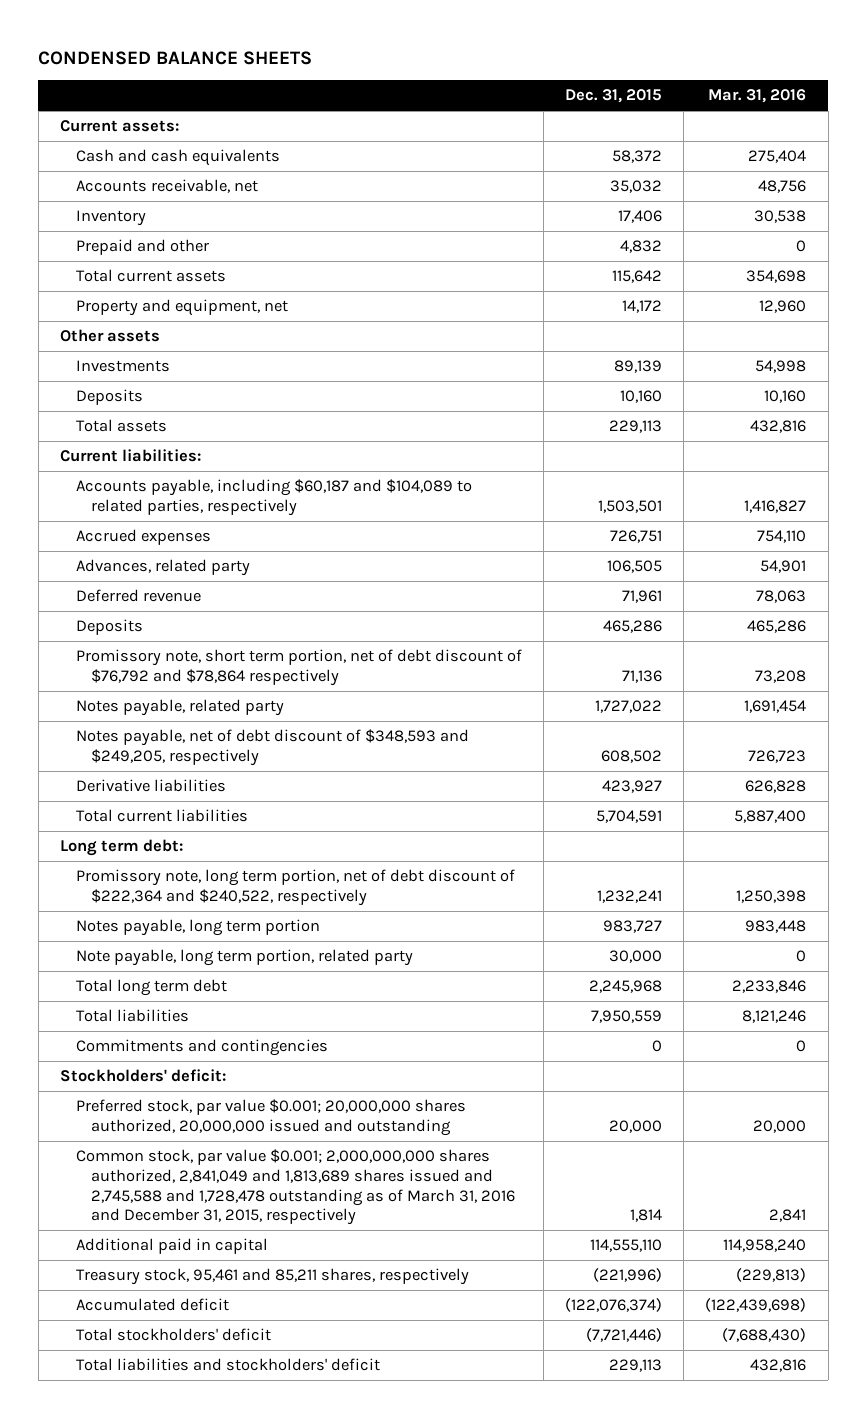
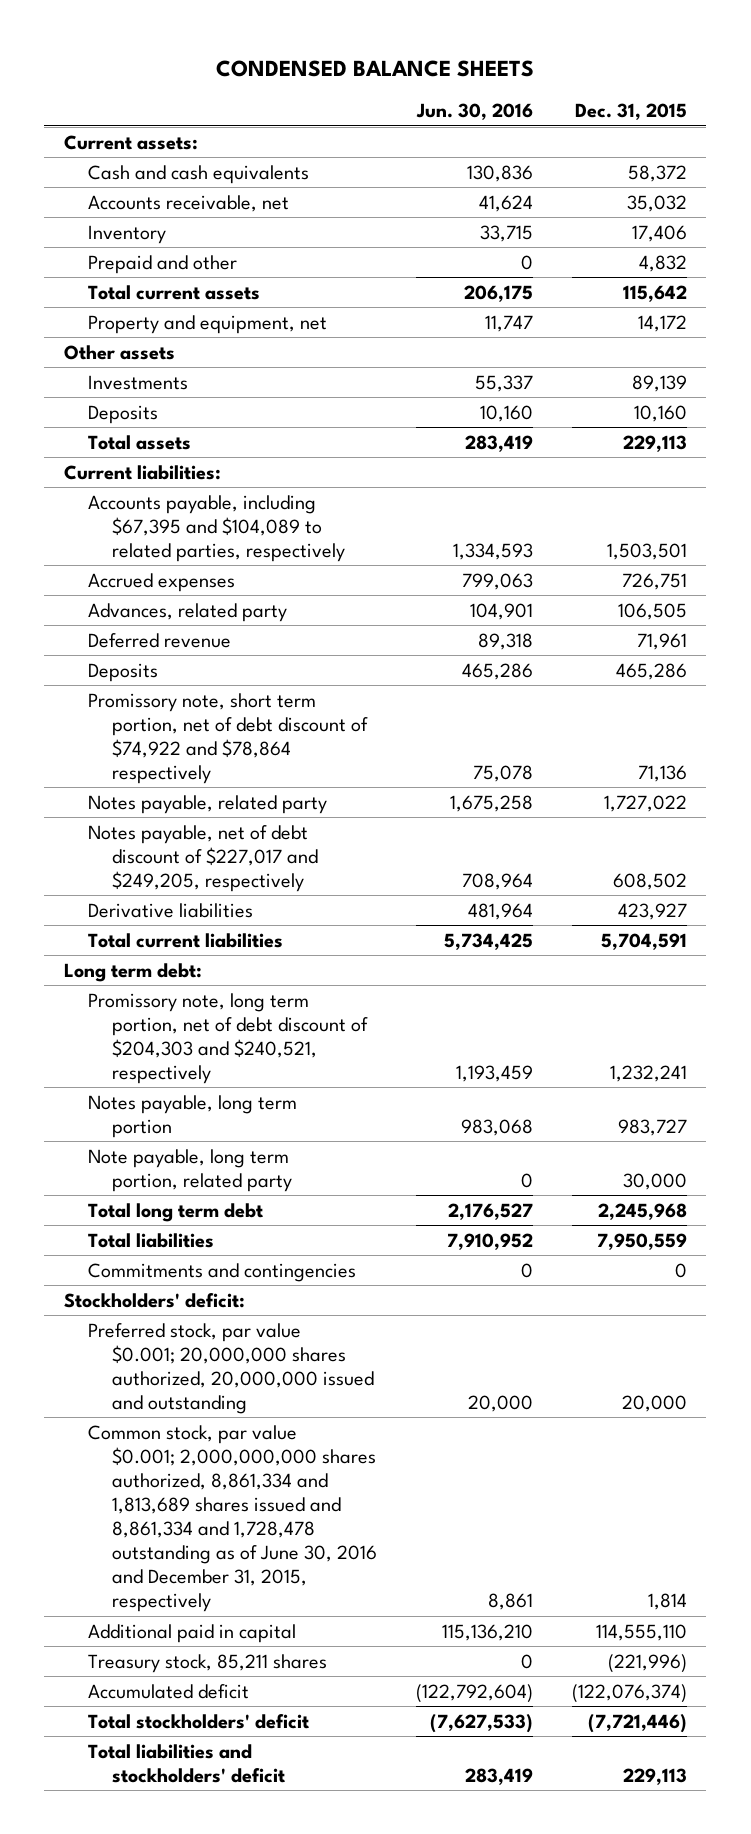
[708,89,807,104] Mar. 31, 2016 -> none
none -> [416,103,534,121] Jun. 30, 2016
[75,479,472,516] Accounts payable, including $60,187 and $104,089 to related parties, respectively -> [88,494,346,562] Accounts payable, including $67,395 and $104,089 to related parties, respectively
[75,649,522,686] Promissory note, short term portion, net of debt discount of $76,792 and $78,864 respectively -> [88,692,369,784] Promissory note, short term portion, net of debt discount of $74,922 and $78,864 respectively
[75,729,469,766] Notes payable, net of debt discount of $348,593 and $249,205, respectively -> [88,824,319,892] Notes payable, net of debt discount of $227,017 and $249,205, respectively
[75,869,515,906] Promissory note, long term portion, net of debt discount of $222,364 and $240,522, respectively -> [88,992,369,1084] Promissory note, long term portion, net of debt discount of $204,303 and $240,521, respectively
[75,1149,516,1226] Common stock, par value $0.001; 2,000,000,000 shares authorized, 2,841,049 and 1,813,689 shares issued and 2,745,588 and 1,728,478 outstanding as of March 31, 2016 and December 31, 2015, respectively -> [88,1424,378,1613] Common stock, par value $0.001; 2,000,000,000 shares authorized, 8,861,334 and 1,813,689 shares issued and 8,861,334 and 1,728,478 outstanding as of June 30, 2016 and December 31, 2015, respectively
[75,1268,469,1286] Treasury stock, 95,461 and 85,211 shares, respectively -> [88,1653,328,1673] Treasury stock, 85,211 shares

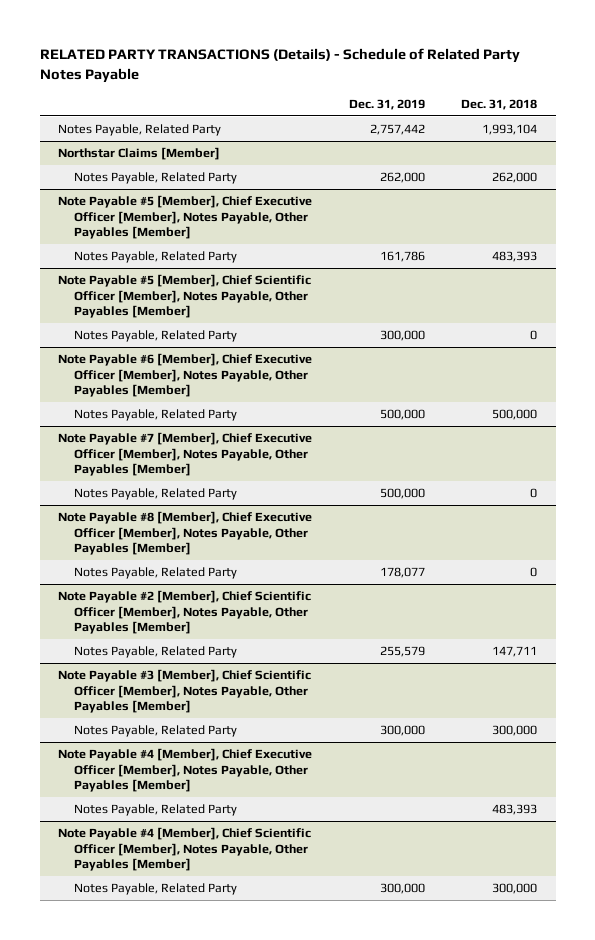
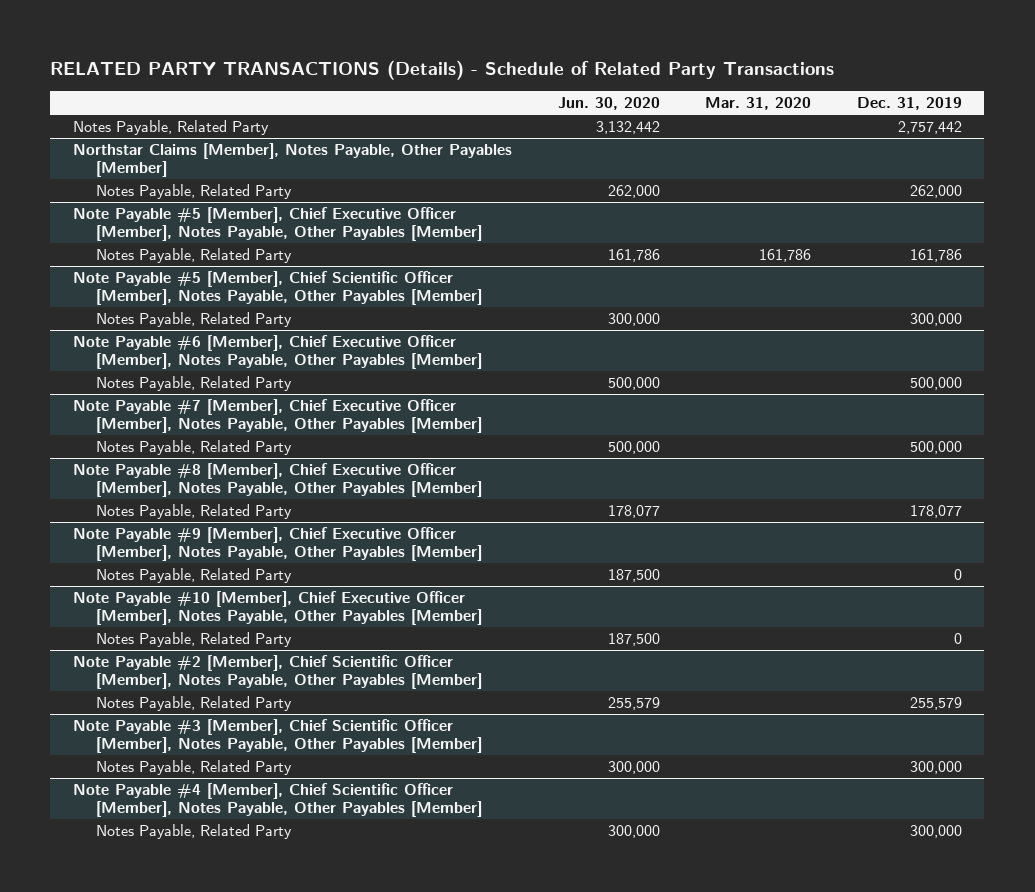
[39,48,520,84] RELATED PARTY TRANSACTIONS (Details) - Schedule of Related Party Notes Payable -> [50,60,835,81] RELATED PARTY TRANSACTIONS (Details) - Schedule of Related Party Transactions
[461,98,538,110] Dec. 31, 2018 -> none
none -> [557,97,660,111] Jun. 30, 2020
none -> [705,97,812,111] Mar. 31, 2020
[58,147,221,161] Northstar Claims [Member] -> none
none -> [73,142,513,178] Northstar Claims [Member], Notes Payable, Other Payables [Member]
none -> [73,526,482,562] Note Payable #9 [Member], Chief Executive Officer [Member], Notes Payable, Other Payables [Member]
none -> [95,567,292,583] Notes Payable, Related Party
none -> [73,590,482,626] Note Payable #10 [Member], Chief Executive Officer [Member], Notes Payable, Other Payables [Member]
none -> [95,631,292,647] Notes Payable, Related Party
[58,748,313,793] Note Payable #4 [Member], Chief Executive Officer [Member], Notes Payable, Other Payables [Member] -> none
[73,804,237,817] Notes Payable, Related Party -> none

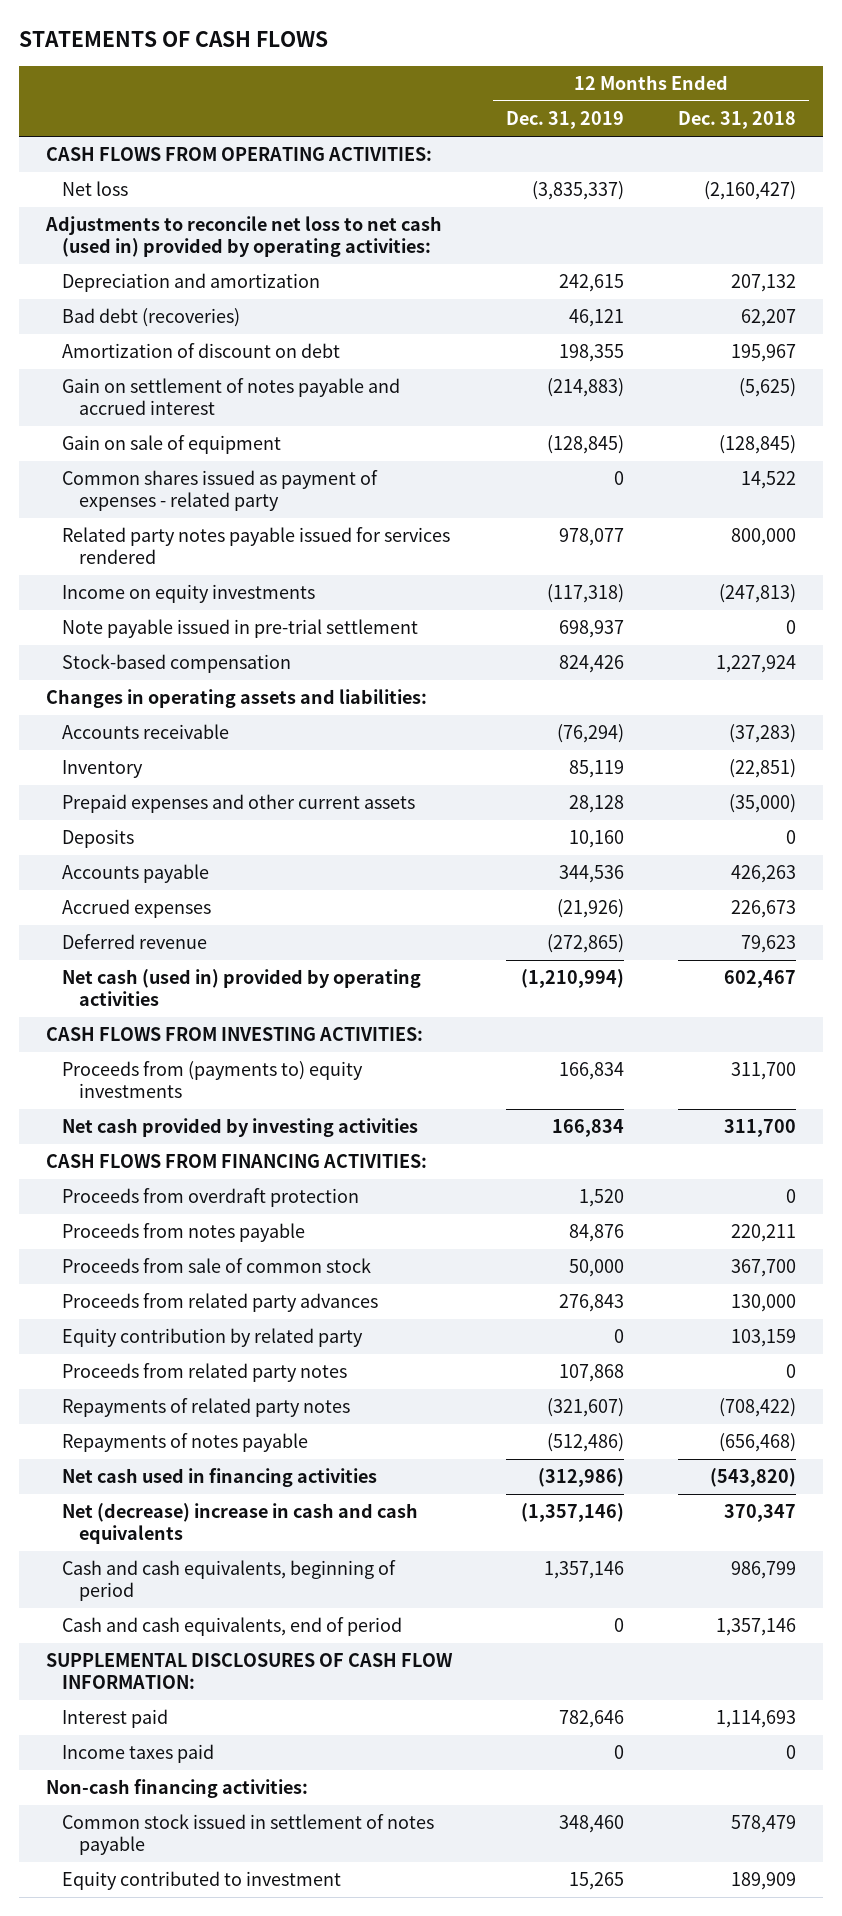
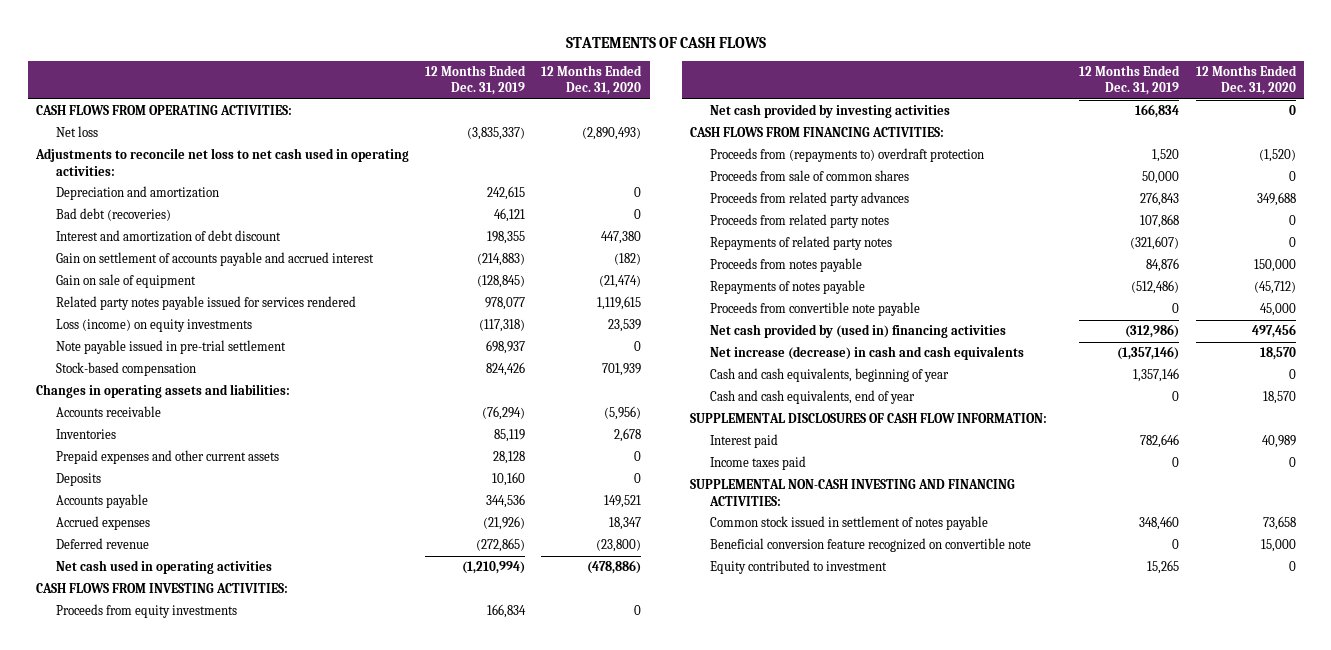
[678,111,797,130] Dec. 31, 2018 -> none
none -> [541,64,643,96] 12 Months Ended Dec. 31, 2020
[45,216,443,258] Adjustments to reconcile net loss to net cash (used in) provided by operating activities: -> [34,148,409,176] Adjustments to reconcile net loss to net cash used in operating activities:
[62,343,341,359] Amortization of discount on debt -> [55,230,281,243] Interest and amortization of debt discount
[62,378,401,416] Gain on settlement of notes payable and accrued interest -> [55,252,374,267] Gain on settlement of accounts payable and accrued interest
[62,470,379,512] Common shares issued as payment of expenses - related party -> none
[62,584,316,604] Income on equity investments -> [55,319,252,333] Loss (income) on equity investments
[62,760,144,779] Inventory -> [55,429,116,440] Inventories
[62,969,422,1007] Net cash (used in) provided by operating activities -> [55,560,272,575] Net cash used in operating activities
[62,1061,364,1099] Proceeds from (payments to) equity investments -> [55,604,237,619] Proceeds from equity investments
[62,1188,360,1208] Proceeds from overdraft protection -> [709,148,984,163] Proceeds from (repayments to) overdraft protection
[62,1258,372,1274] Proceeds from sale of common stock -> [709,170,909,182] Proceeds from sale of common shares
[62,1328,364,1348] Equity contribution by related party -> none
[62,1223,306,1243] Proceeds from notes payable -> [709,258,862,273] Proceeds from notes payable
none -> [709,302,920,317] Proceeds from convertible note payable
[62,1468,378,1488] Net cash used in financing activities -> [709,324,1006,339] Net cash provided by (used in) financing activities
[62,1503,419,1545] Net (decrease) increase in cash and cash equivalents -> [709,346,1024,361] Net increase (decrease) in cash and cash equivalents
[62,1560,397,1602] Cash and cash equivalents, beginning of period -> [709,368,949,383] Cash and cash equivalents, beginning of year
[62,1617,403,1637] Cash and cash equivalents, end of period -> [709,390,915,405] Cash and cash equivalents, end of year
[46,1779,309,1799] Non-cash financing activities: -> [689,479,1015,506] SUPPLEMENTAL NON-CASH INVESTING AND FINANCING ACTIVITIES:
none -> [709,538,1031,553] Beneficial conversion feature recognized on convertible note

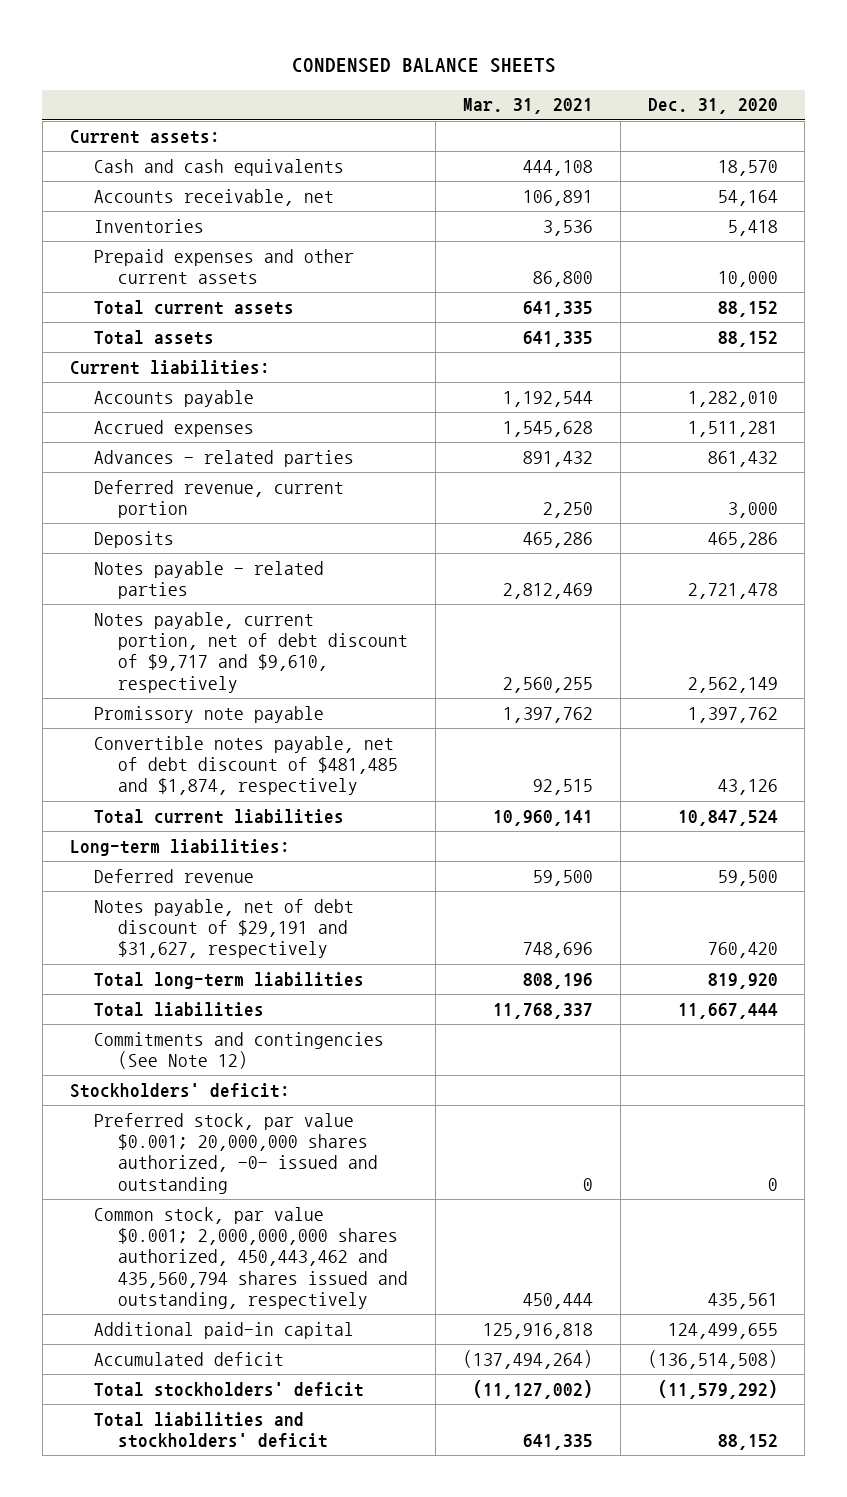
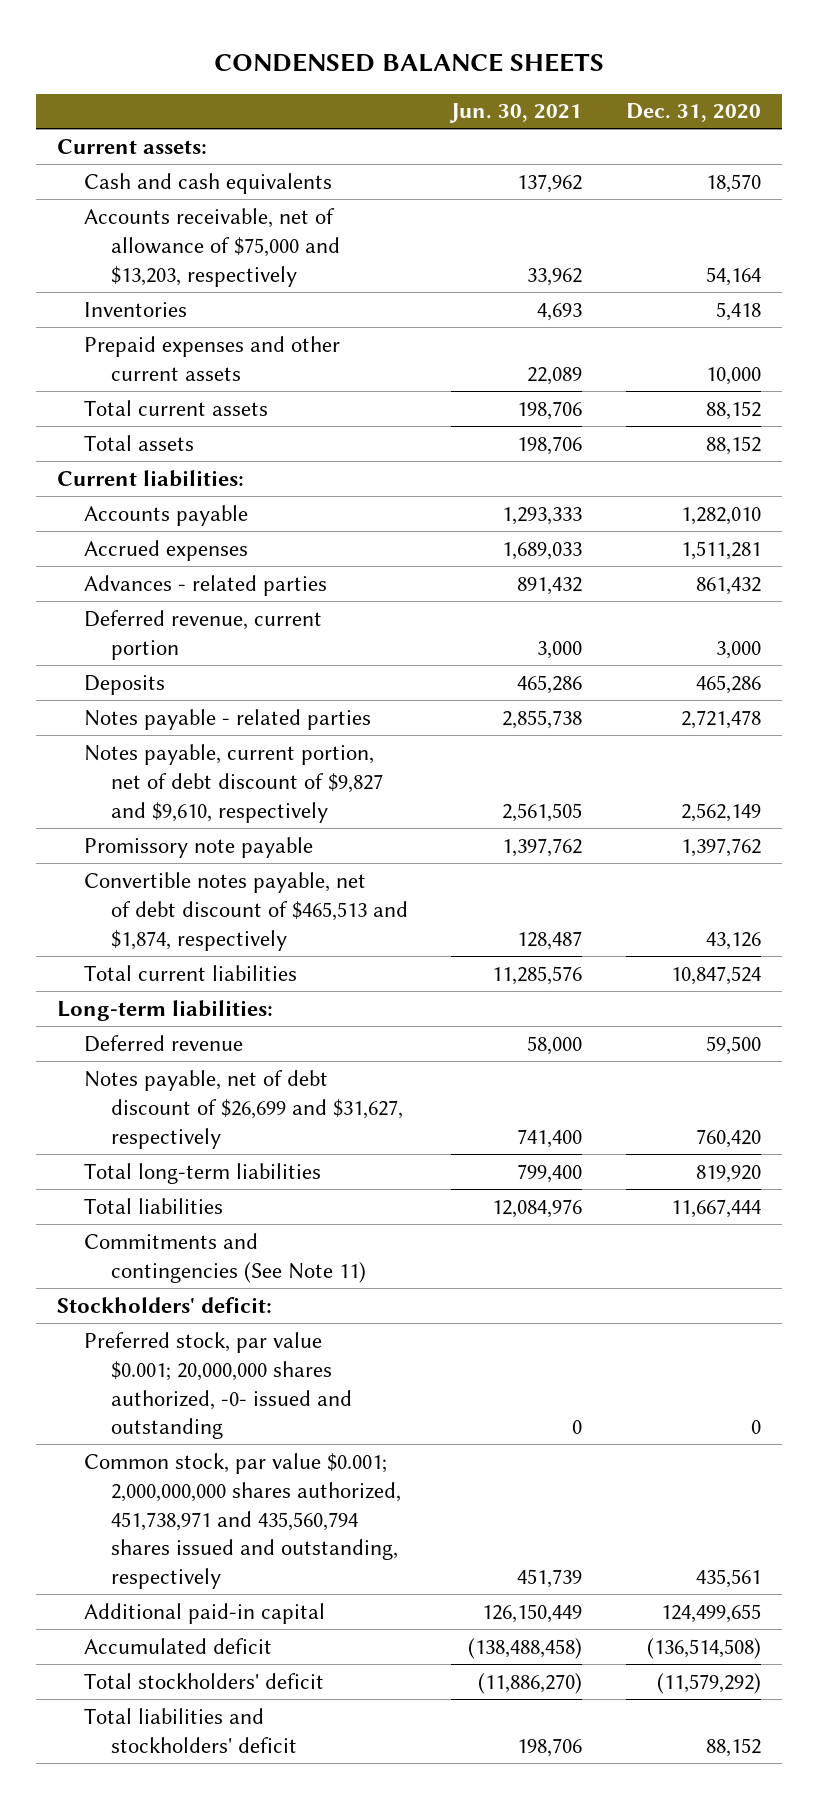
[462,98,593,115] Mar. 31, 2021 -> none
none -> [449,103,583,124] Jun. 30, 2021
[94,188,335,206] Accounts receivable, net -> [84,207,341,287] Accounts receivable, net of allowance of $75,000 and $13,203, respectively
[94,611,409,693] Notes payable, current portion, net of debt discount of $9,717 and $9,610, respectively -> [84,743,384,823] Notes payable, current portion, net of debt discount of $9,827 and $9,610, respectively
[94,735,399,796] Convertible notes payable, net of debt discount of $481,485 and $1,874, respectively -> [84,871,409,951] Convertible notes payable, net of debt discount of $465,513 and $1,874, respectively
[94,898,355,959] Notes payable, net of debt discount of $29,191 and $31,627, respectively -> [84,1069,404,1149] Notes payable, net of debt discount of $26,699 and $31,627, respectively
[94,1031,385,1070] Commitments and contingencies (See Note 12) -> [84,1232,367,1283] Commitments and contingencies (See Note 11)
[94,1206,409,1309] Common stock, par value $0.001; 2,000,000,000 shares authorized, 450,443,462 and 435,560,794 shares issued and outstanding, respectively -> [84,1452,402,1590] Common stock, par value $0.001; 2,000,000,000 shares authorized, 451,738,971 and 435,560,794 shares issued and outstanding, respectively

